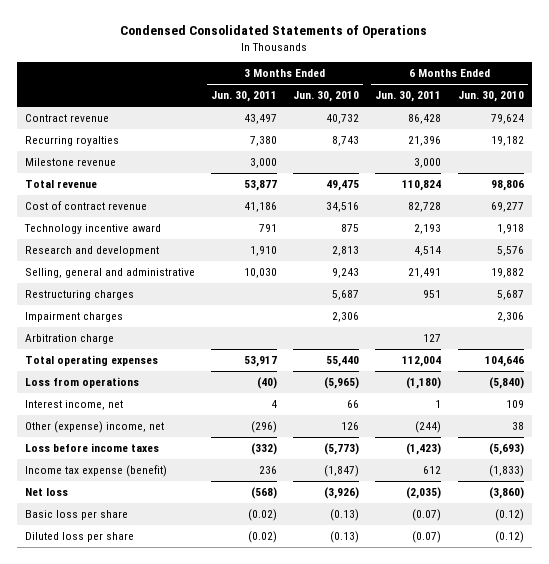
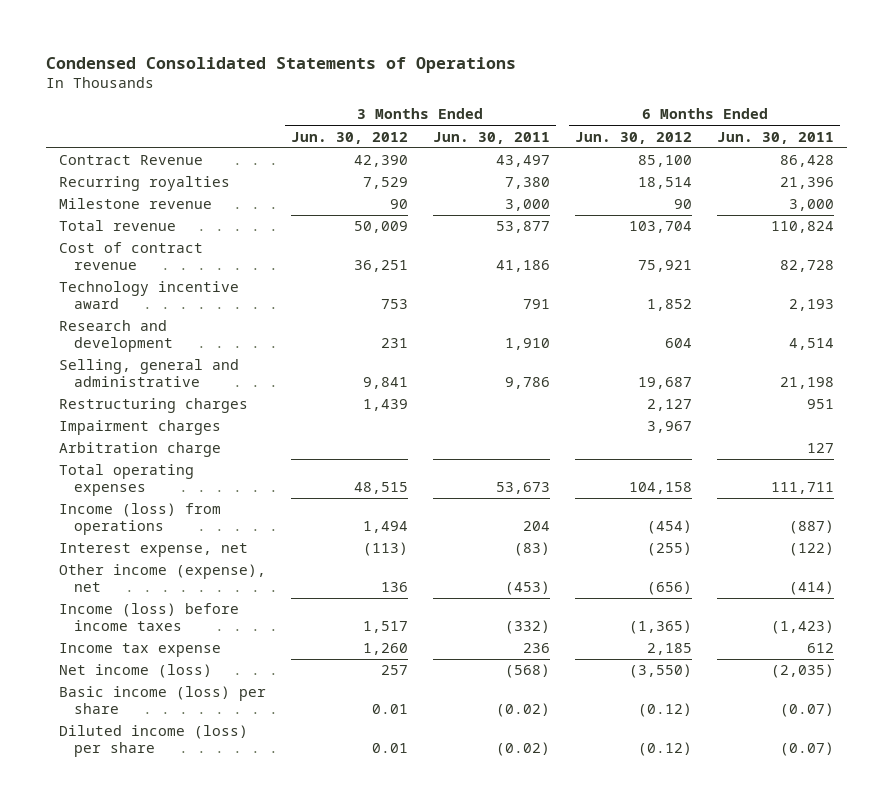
[293,91,360,103] Jun. 30, 2010 -> none
[457,91,524,103] Jun. 30, 2010 -> none
none -> [290,131,408,144] Jun. 30, 2012
none -> [575,131,693,144] Jun. 30, 2012
[25,114,110,123] Contract revenue -> [58,155,203,166] Contract Revenue
[244,268,278,279] 10,030 -> [504,377,550,390] 9,786
[408,268,442,279] 21,491 -> [780,377,835,390] 21,198
[244,356,278,368] 53,917 -> [495,482,550,495] 53,673
[402,356,442,368] 112,004 -> [771,482,835,495] 111,711
[25,377,140,389] Loss from operations -> [58,503,221,536] Income (loss) from operations
[257,377,278,390] (40) -> [522,521,550,532] 204
[406,377,442,390] (1,180) -> [789,520,835,535] (887)
[25,400,124,411] Interest income, net -> [58,543,248,558] Interest expense, net
[271,400,278,409] 4 -> [513,542,550,557] (83)
[435,400,442,409] 1 -> [789,542,835,557] (122)
[25,421,165,434] Other (expense) income, net -> [58,564,266,593] Other income (expense), net
[251,421,278,434] (296) -> [504,581,550,596] (453)
[415,421,442,434] (244) -> [789,581,835,596] (414)
[25,443,160,453] Loss before income taxes -> [58,603,239,632] Income (loss) before income taxes
[25,465,168,478] Income tax expense (benefit) -> [58,643,221,658] Income tax expense
[25,488,69,497] Net loss -> [58,664,212,679] Net income (loss)
[25,510,129,521] Basic loss per share -> [58,686,266,715] Basic income (loss) per share
[25,532,135,543] Diluted loss per share -> [58,725,248,758] Diluted income (loss) per share

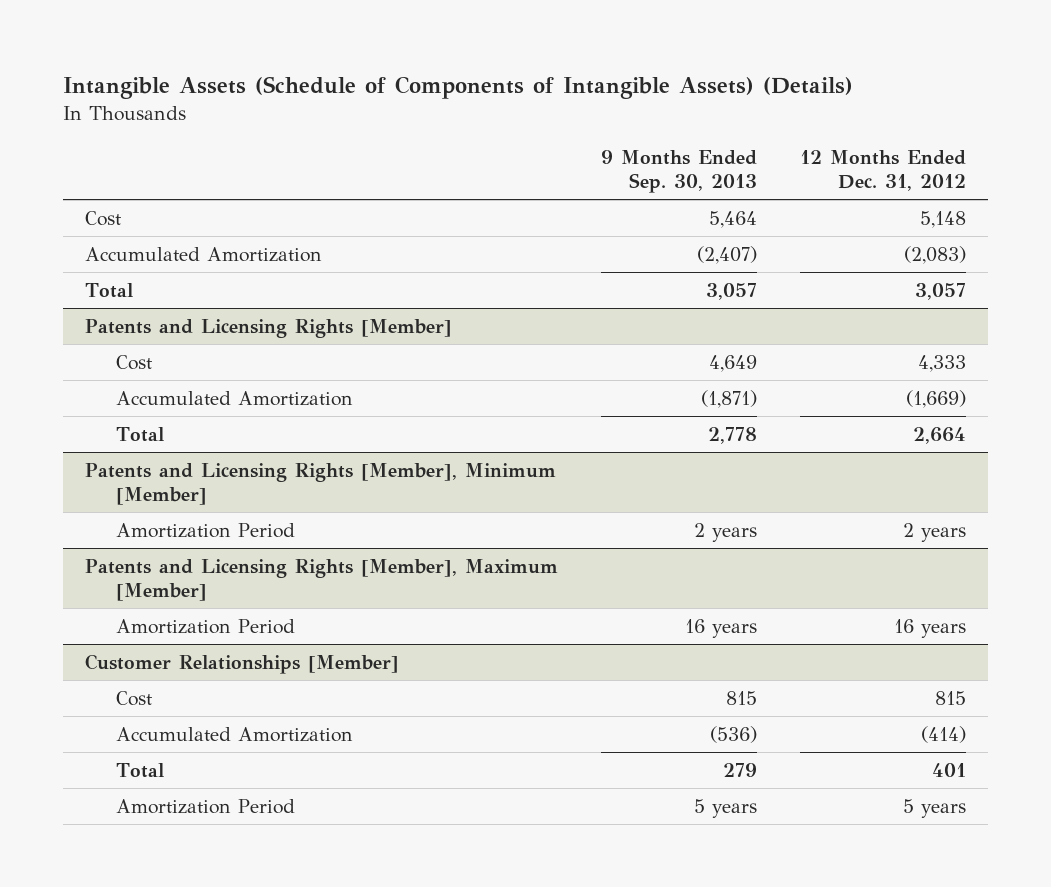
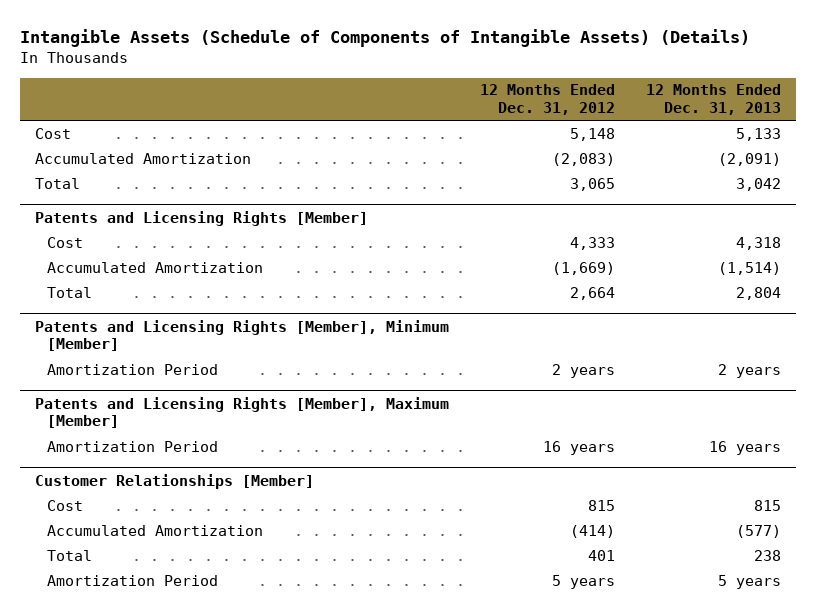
[601,150,758,194] 9 Months Ended Sep. 30, 2013 -> none
none -> [646,84,782,116] 12 Months Ended Dec. 31, 2013
[915,282,967,300] 3,057 -> [570,177,616,191] 3,065

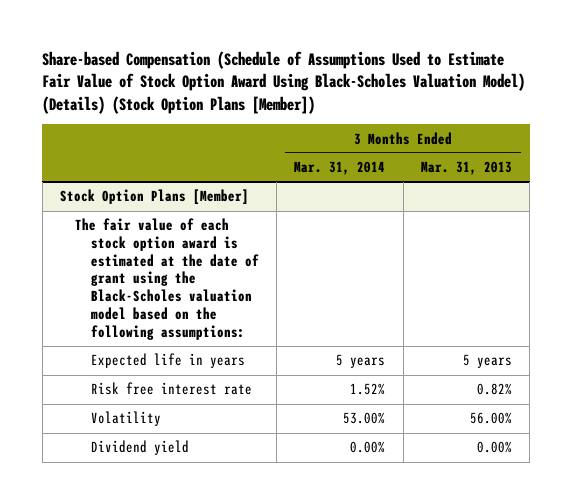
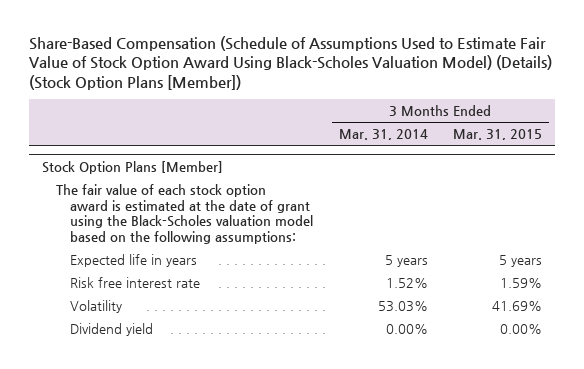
[42,50,526,114] Share-based Compensation (Schedule of Assumptions Used to Estimate Fair Value of Stock Option Award Using Black-Scholes Valuation Model) (Details) (Stock Option Plans [Member]) -> [28,36,552,90] Share-Based Compensation (Schedule of Assumptions Used to Estimate Fair Value of Stock Option Award Using Black-Scholes Valuation Model) (Details) (Stock Option Plans [Member])
[421,161,513,176] Mar. 31, 2013 -> none
none -> [453,129,543,141] Mar. 31, 2015
[343,412,386,425] 53.00% -> [377,300,428,312] 53.03%

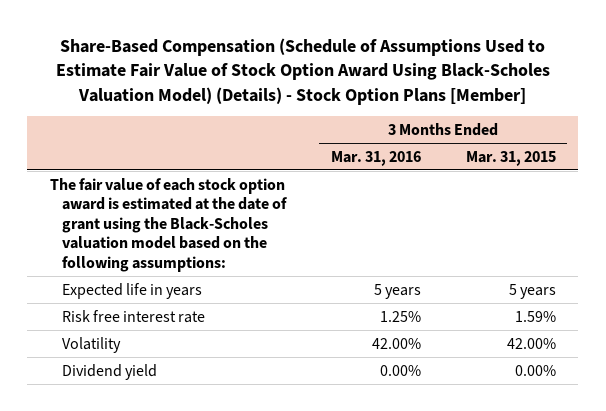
[28,36,552,90] Share-Based Compensation (Schedule of Assumptions Used to Estimate Fair Value of Stock Option Award Using Black-Scholes Valuation Model) (Details) (Stock Option Plans [Member]) -> [55,37,550,105] Share-Based Compensation (Schedule of Assumptions Used to Estimate Fair Value of Stock Option Award Using Black-Scholes Valuation Model) (Details) - Stock Option Plans [Member]
[338,129,428,141] Mar. 31, 2014 -> none
none -> [330,150,421,166] Mar. 31, 2016
[41,160,223,174] Stock Option Plans [Member] -> none
[492,300,543,311] 41.69% -> [506,337,556,349] 42.00%

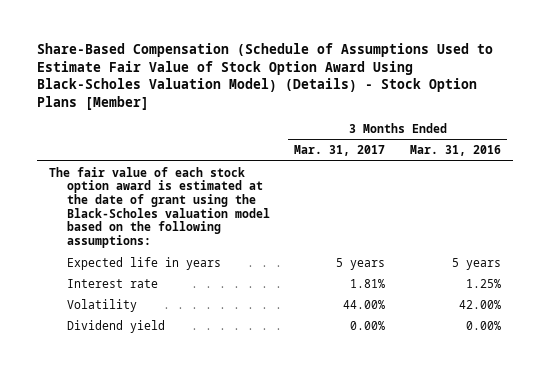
[465,150,556,166] Mar. 31, 2015 -> none
none -> [294,145,386,157] Mar. 31, 2017
[61,309,205,323] Risk free interest rate -> [66,278,158,288] Interest rate

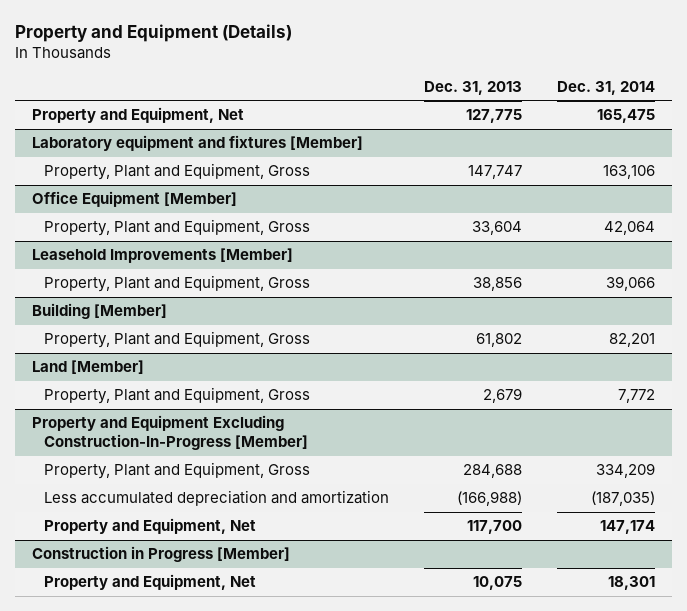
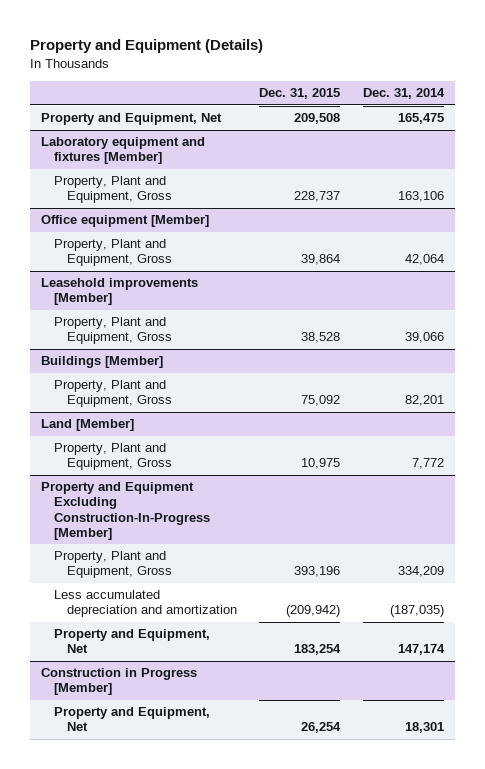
[423,80,522,95] Dec. 31, 2013 -> none
none -> [259,88,341,100] Dec. 31, 2015
[32,191,238,208] Office Equipment [Member] -> [41,215,210,228] Office equipment [Member]
[32,248,294,264] Leasehold Improvements [Member] -> [41,278,199,306] Leasehold improvements [Member]
[32,303,168,320] Building [Member] -> [41,356,164,369] Buildings [Member]

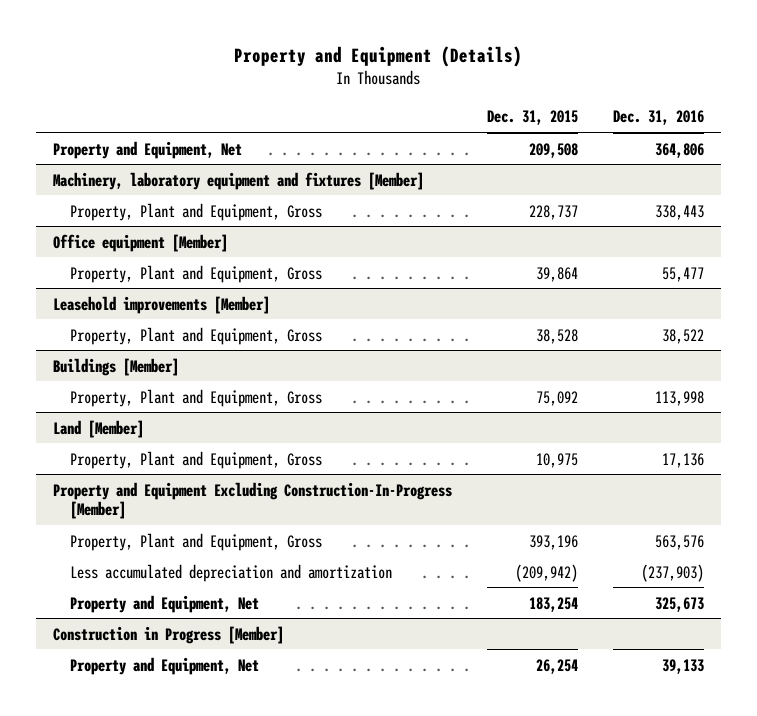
[362,88,445,100] Dec. 31, 2014 -> none
none -> [612,110,704,126] Dec. 31, 2016
[41,137,206,165] Laboratory equipment and fixtures [Member] -> [53,171,425,190] Machinery, laboratory equipment and fixtures [Member]

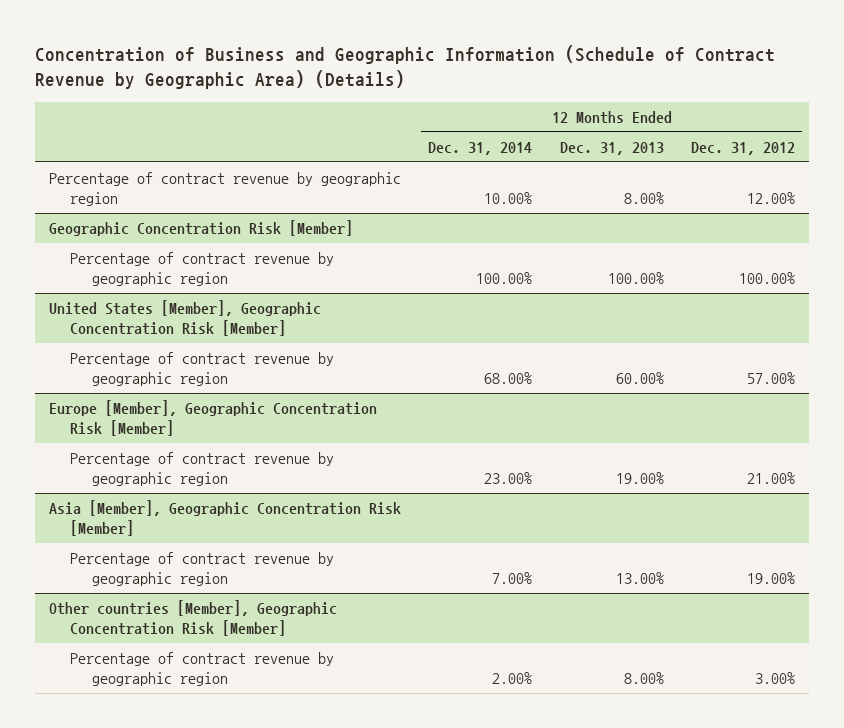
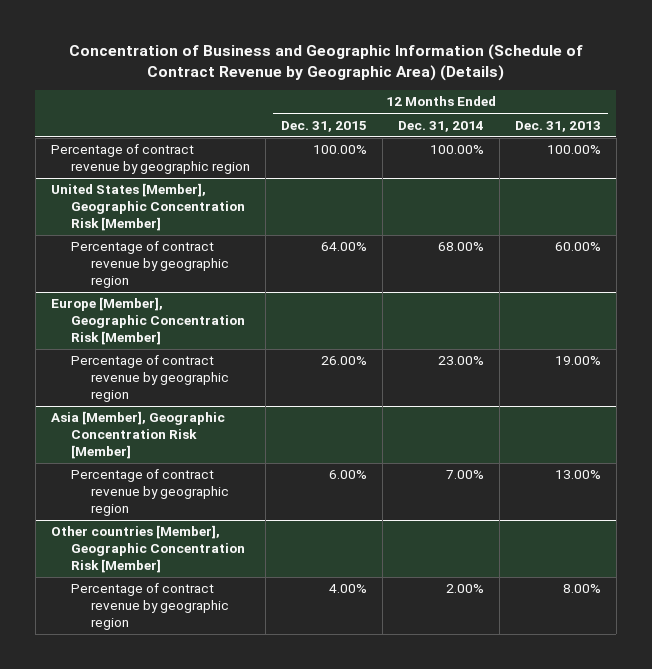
[690,142,795,156] Dec. 31, 2012 -> none
none -> [280,120,367,132] Dec. 31, 2015
[48,172,401,206] Percentage of contract revenue by geographic region -> none
[48,220,353,237] Geographic Concentration Risk [Member] -> none

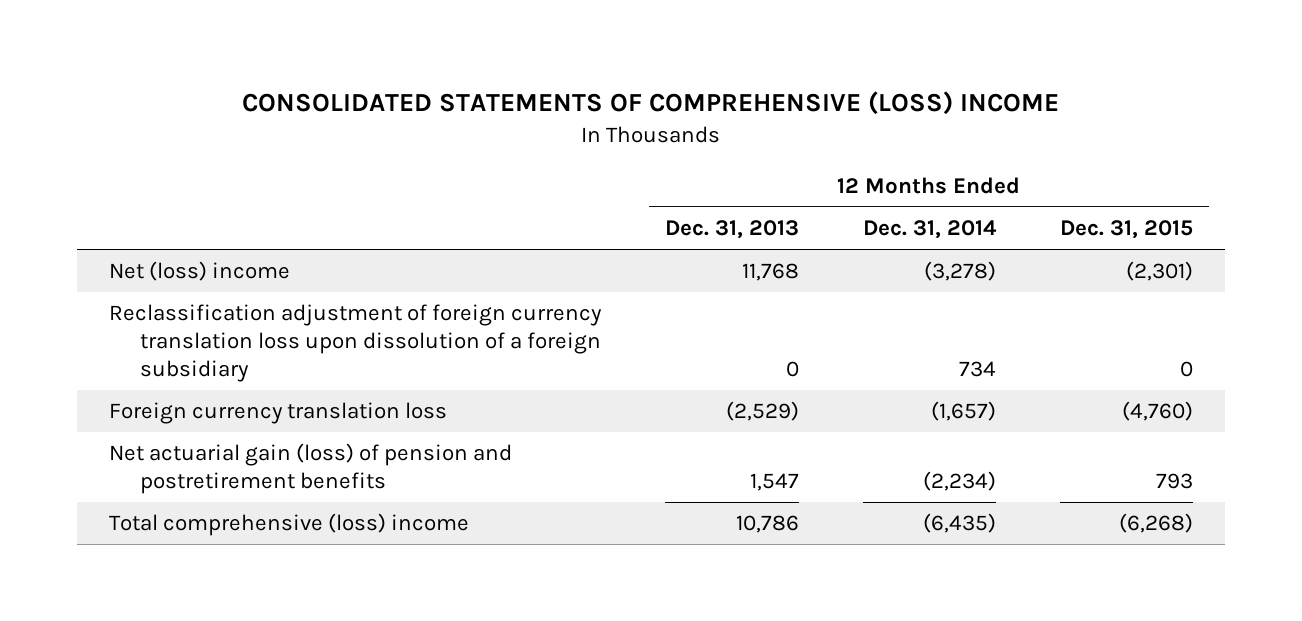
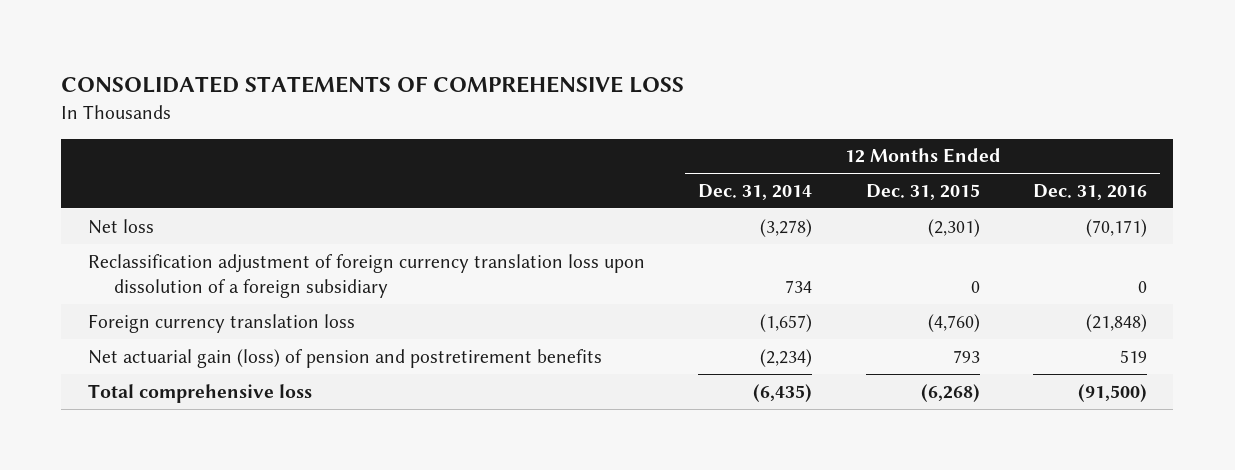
[241,91,1059,116] CONSOLIDATED STATEMENTS OF COMPREHENSIVE (LOSS) INCOME -> [61,76,685,94] CONSOLIDATED STATEMENTS OF COMPREHENSIVE LOSS
[665,220,800,240] Dec. 31, 2013 -> none
none -> [1032,184,1147,201] Dec. 31, 2016
[108,261,290,282] Net (loss) income -> [88,218,155,234] Net loss
[108,513,469,537] Total comprehensive (loss) income -> [88,383,313,403] Total comprehensive loss

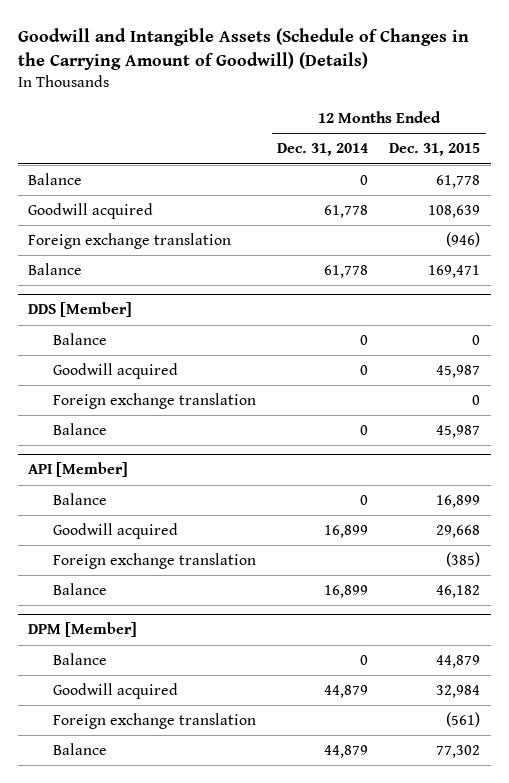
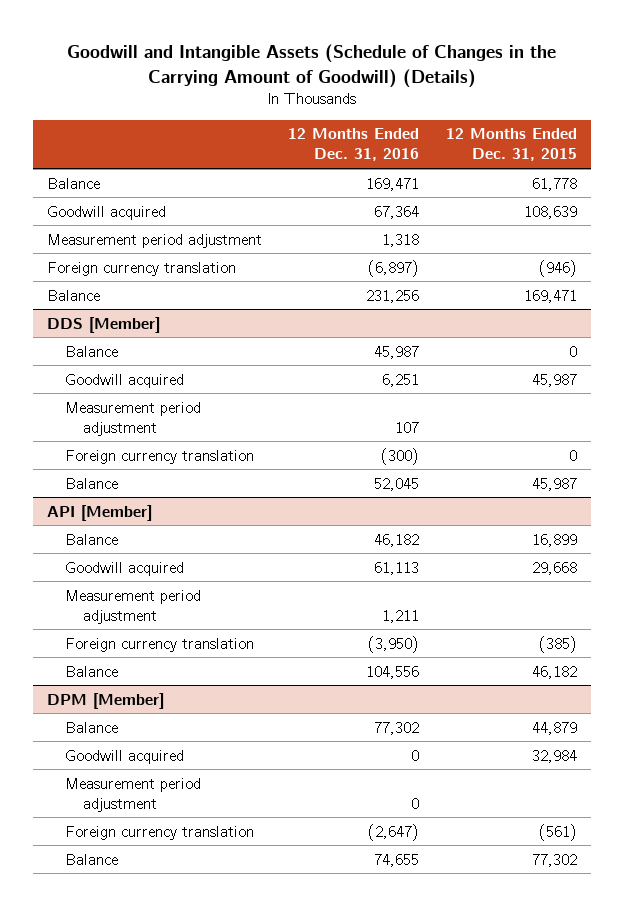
[277,143,369,157] Dec. 31, 2014 -> none
none -> [288,128,420,162] 12 Months Ended Dec. 31, 2016
none -> [46,233,262,248] Measurement period adjustment
[28,233,232,250] Foreign exchange translation -> [46,261,236,276] Foreign currency translation
none -> [64,401,201,436] Measurement period adjustment
[52,393,256,410] Foreign exchange translation -> [64,449,254,464] Foreign currency translation
none -> [64,589,201,624] Measurement period adjustment
[52,553,256,570] Foreign exchange translation -> [64,637,254,652] Foreign currency translation
none -> [64,777,201,812] Measurement period adjustment
[52,713,256,730] Foreign exchange translation -> [64,825,254,840] Foreign currency translation

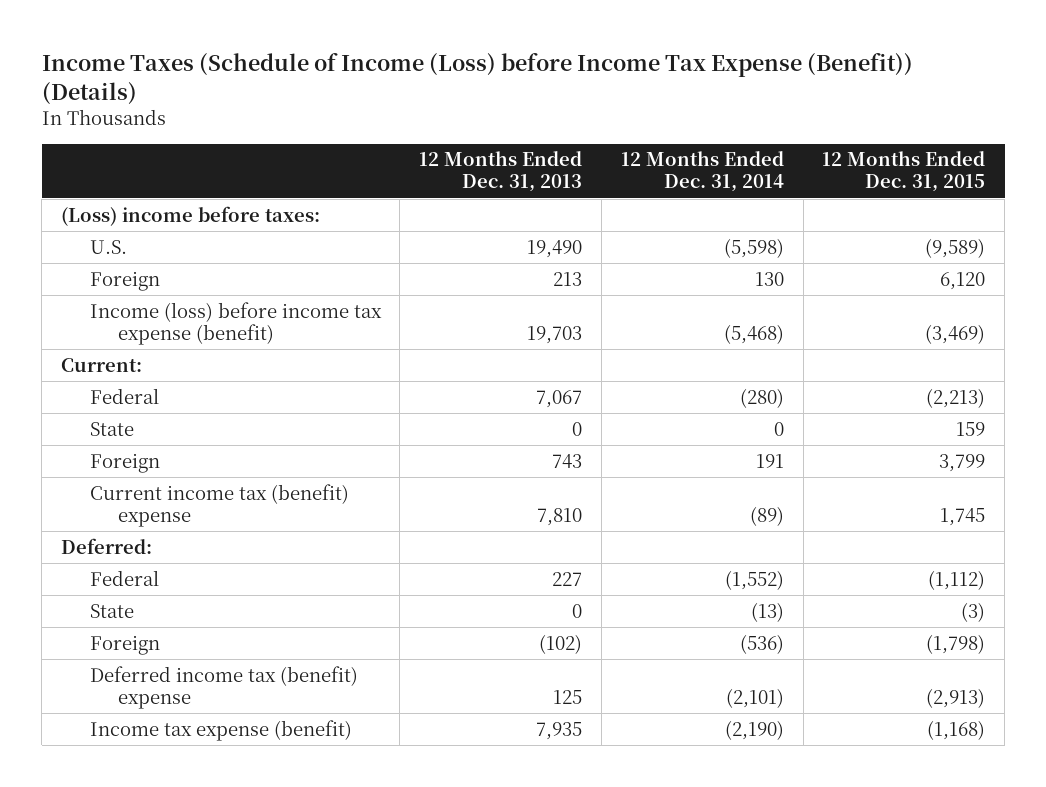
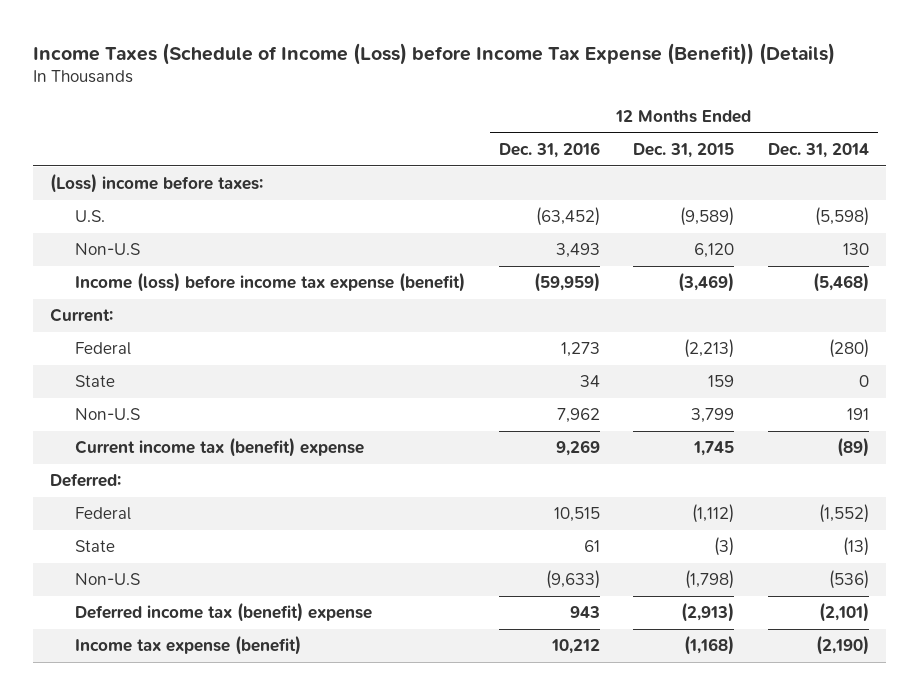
[419,151,583,193] 12 Months Ended Dec. 31, 2013 -> none
none -> [498,141,600,158] Dec. 31, 2016
[89,270,160,291] Foreign -> [74,243,140,256] Non-U.S
[89,452,160,473] Foreign -> [74,408,140,421] Non-U.S
[89,634,160,655] Foreign -> [74,573,140,586] Non-U.S

